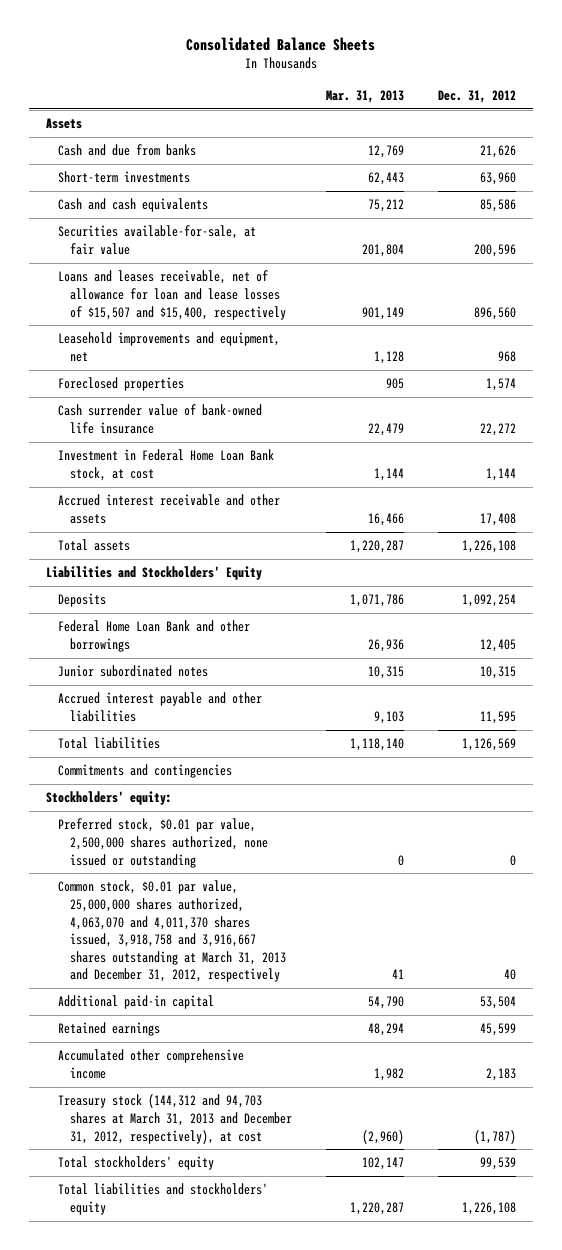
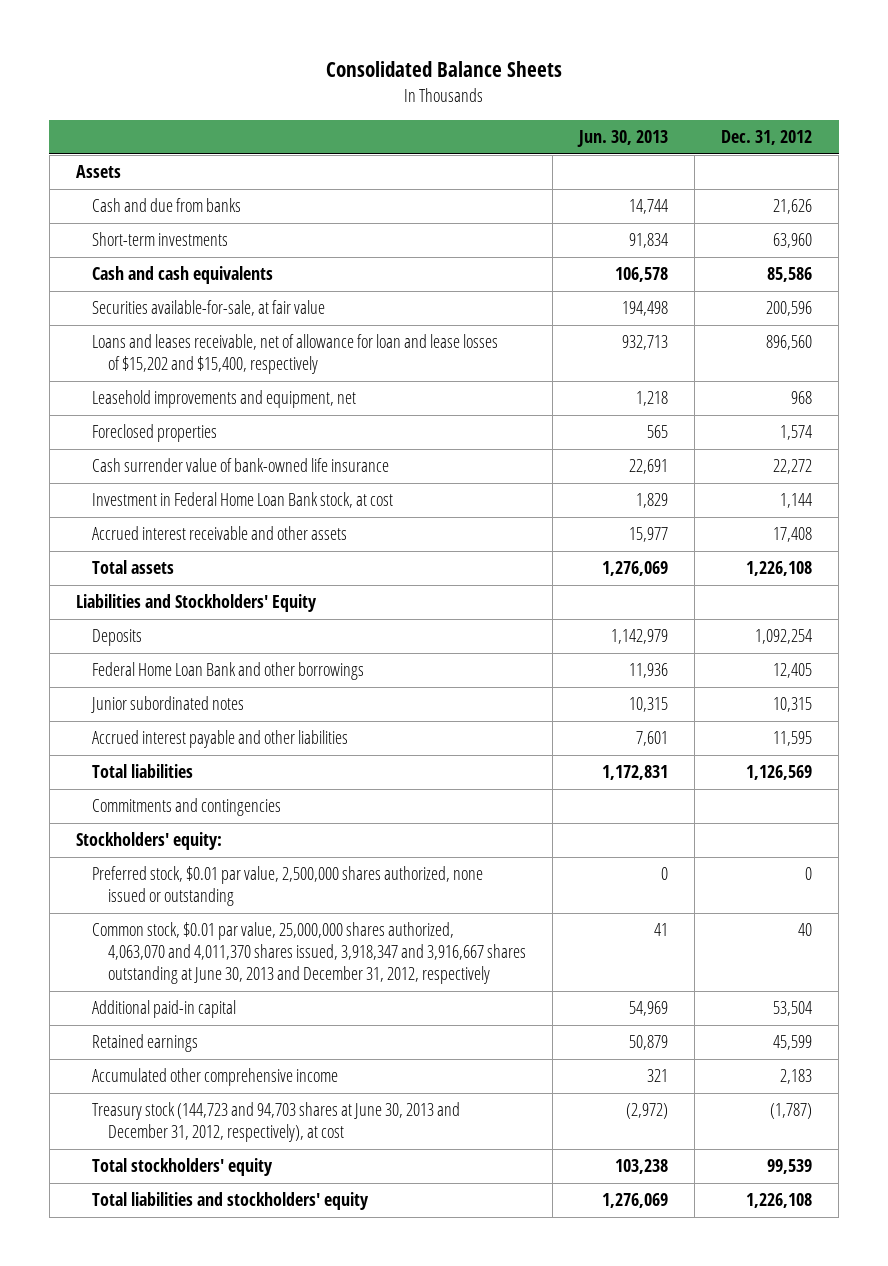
[326,89,405,103] Mar. 31, 2013 -> none
none -> [576,130,668,148] Jun. 30, 2013
[57,270,287,320] Loans and leases receivable, net of allowance for loan and lease losses of $15,507 and $15,400, respectively -> [91,334,498,375] Loans and leases receivable, net of allowance for loan and lease losses of $15,202 and $15,400, respectively
[57,880,287,983] Common stock, $0.01 par value, 25,000,000 shares authorized, 4,063,070 and 4,011,370 shares issued, 3,918,758 and 3,916,667 shares outstanding at March 31, 2013 and December 31, 2012, respectively -> [91,922,526,985] Common stock, $0.01 par value, 25,000,000 shares authorized, 4,063,070 and 4,011,370 shares issued, 3,918,347 and 3,916,667 shares outstanding at June 30, 2013 and December 31, 2012, respectively
[57,1094,293,1144] Treasury stock (144,312 and 94,703 shares at March 31, 2013 and December 31, 2012, respectively), at cost -> [91,1102,460,1143] Treasury stock (144,723 and 94,703 shares at June 30, 2013 and December 31, 2012, respectively), at cost

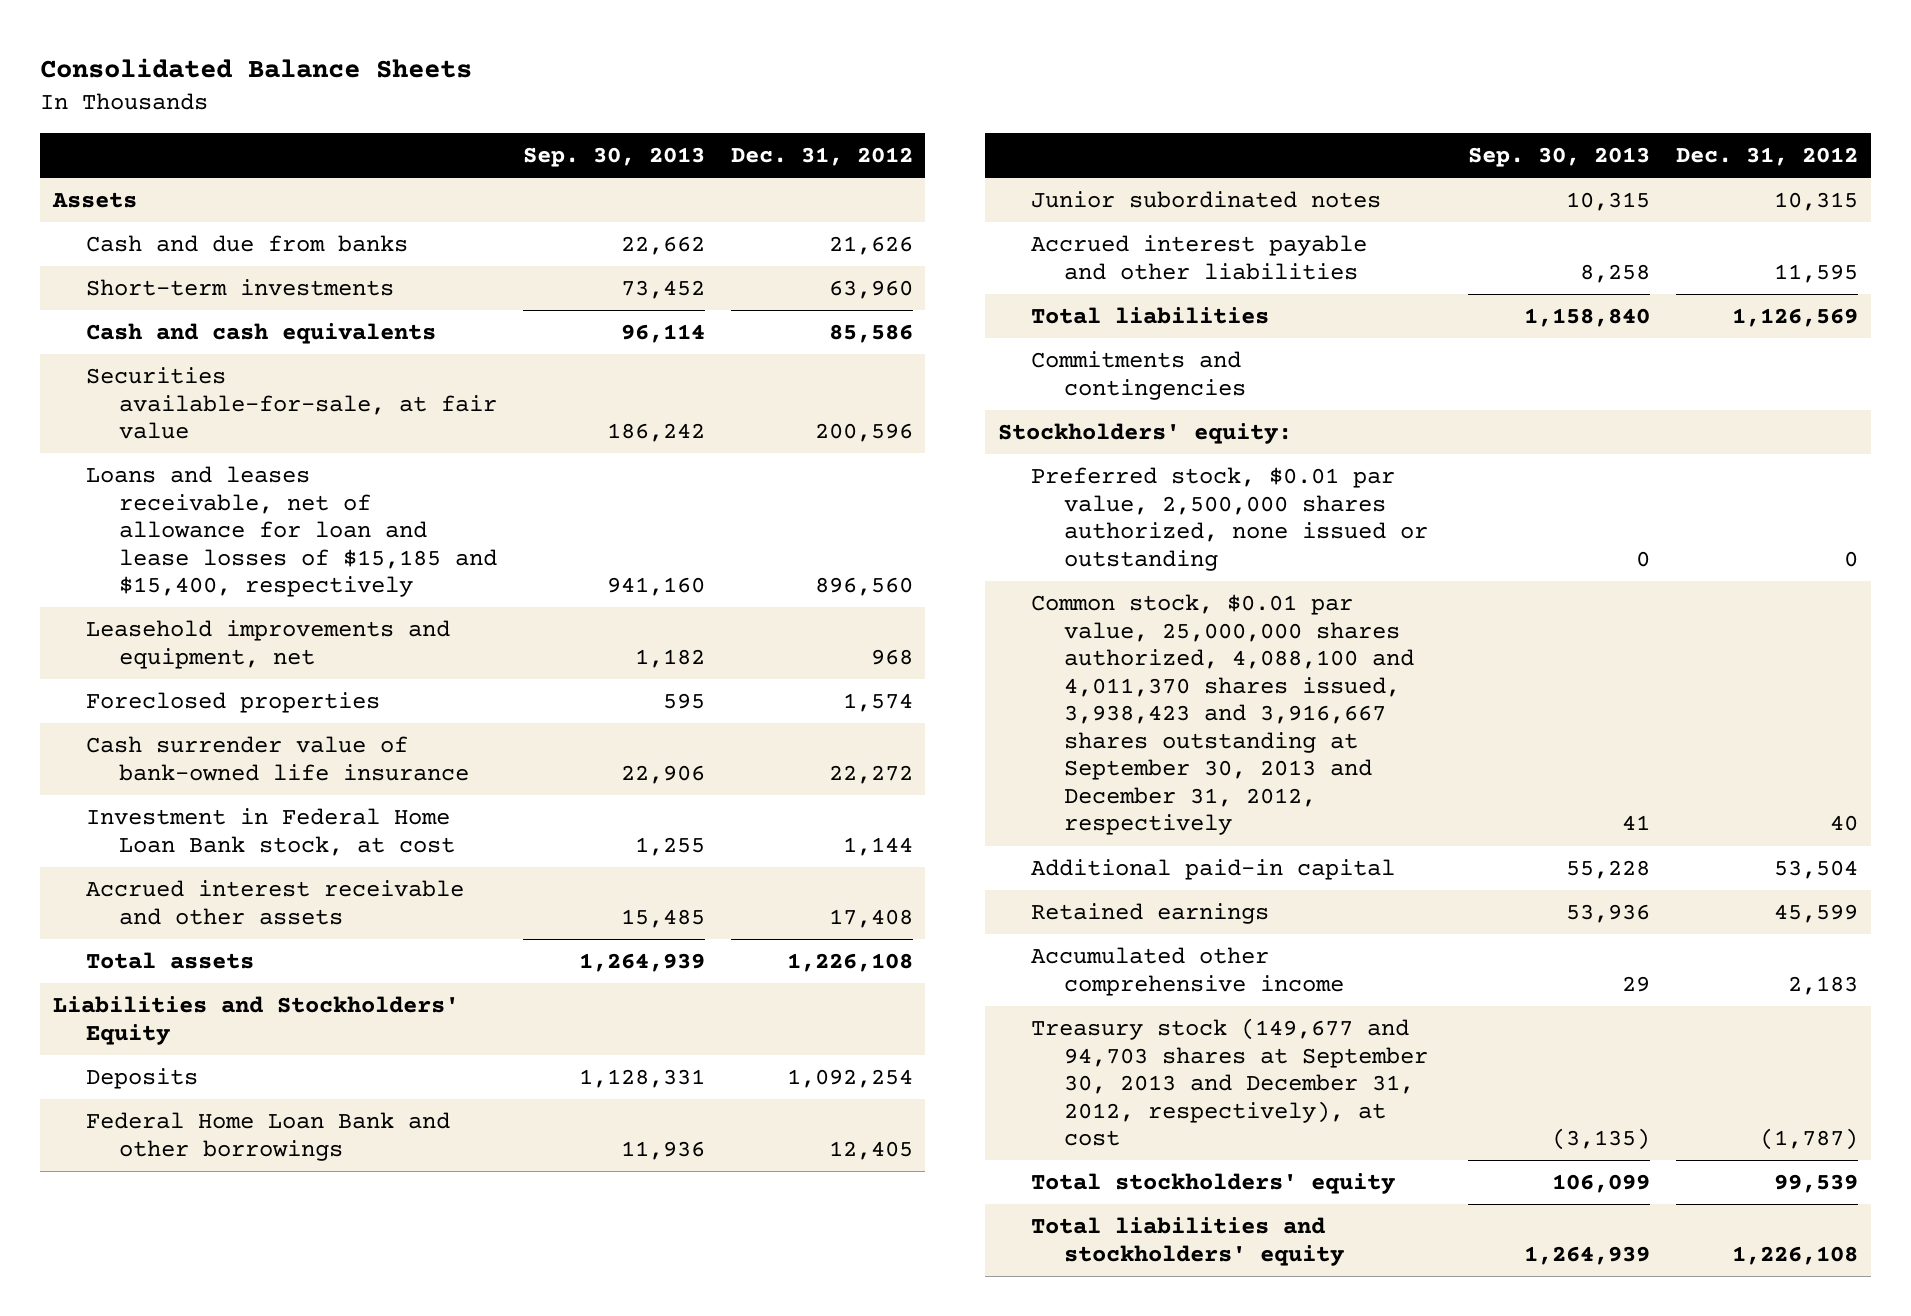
[576,130,668,148] Jun. 30, 2013 -> none
none -> [522,146,705,167] Sep. 30, 2013
[91,334,498,375] Loans and leases receivable, net of allowance for loan and lease losses of $15,202 and $15,400, respectively -> [85,466,497,598] Loans and leases receivable, net of allowance for loan and lease losses of $15,185 and $15,400, respectively
[91,922,526,985] Common stock, $0.01 par value, 25,000,000 shares authorized, 4,063,070 and 4,011,370 shares issued, 3,918,347 and 3,916,667 shares outstanding at June 30, 2013 and December 31, 2012, respectively -> [1031,594,1415,836] Common stock, $0.01 par value, 25,000,000 shares authorized, 4,088,100 and 4,011,370 shares issued, 3,938,423 and 3,916,667 shares outstanding at September 30, 2013 and December 31, 2012, respectively
[91,1102,460,1143] Treasury stock (144,723 and 94,703 shares at June 30, 2013 and December 31, 2012, respectively), at cost -> [1031,1018,1429,1147] Treasury stock (149,677 and 94,703 shares at September 30, 2013 and December 31, 2012, respectively), at cost

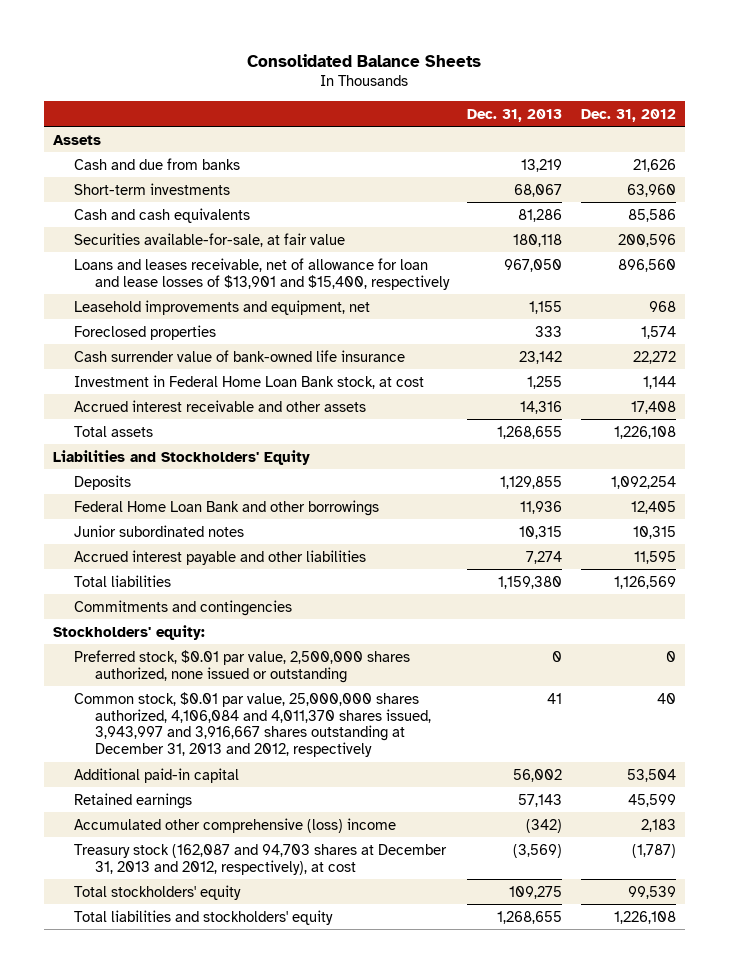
[522,146,705,167] Sep. 30, 2013 -> none
none -> [467,108,563,122] Dec. 31, 2013
[85,466,497,598] Loans and leases receivable, net of allowance for loan and lease losses of $15,185 and $15,400, respectively -> [74,257,451,290] Loans and leases receivable, net of allowance for loan and lease losses of $13,901 and $15,400, respectively
[1031,594,1415,836] Common stock, $0.01 par value, 25,000,000 shares authorized, 4,088,100 and 4,011,370 shares issued, 3,938,423 and 3,916,667 shares outstanding at September 30, 2013 and December 31, 2012, respectively -> [74,691,432,758] Common stock, $0.01 par value, 25,000,000 shares authorized, 4,106,084 and 4,011,370 shares issued, 3,943,997 and 3,916,667 shares outstanding at December 31, 2013 and 2012, respectively
[1031,947,1345,996] Accumulated other comprehensive income -> [74,817,397,833] Accumulated other comprehensive (loss) income
[1031,1018,1429,1147] Treasury stock (149,677 and 94,703 shares at September 30, 2013 and December 31, 2012, respectively), at cost -> [74,843,448,875] Treasury stock (162,087 and 94,703 shares at December 31, 2013 and 2012, respectively), at cost

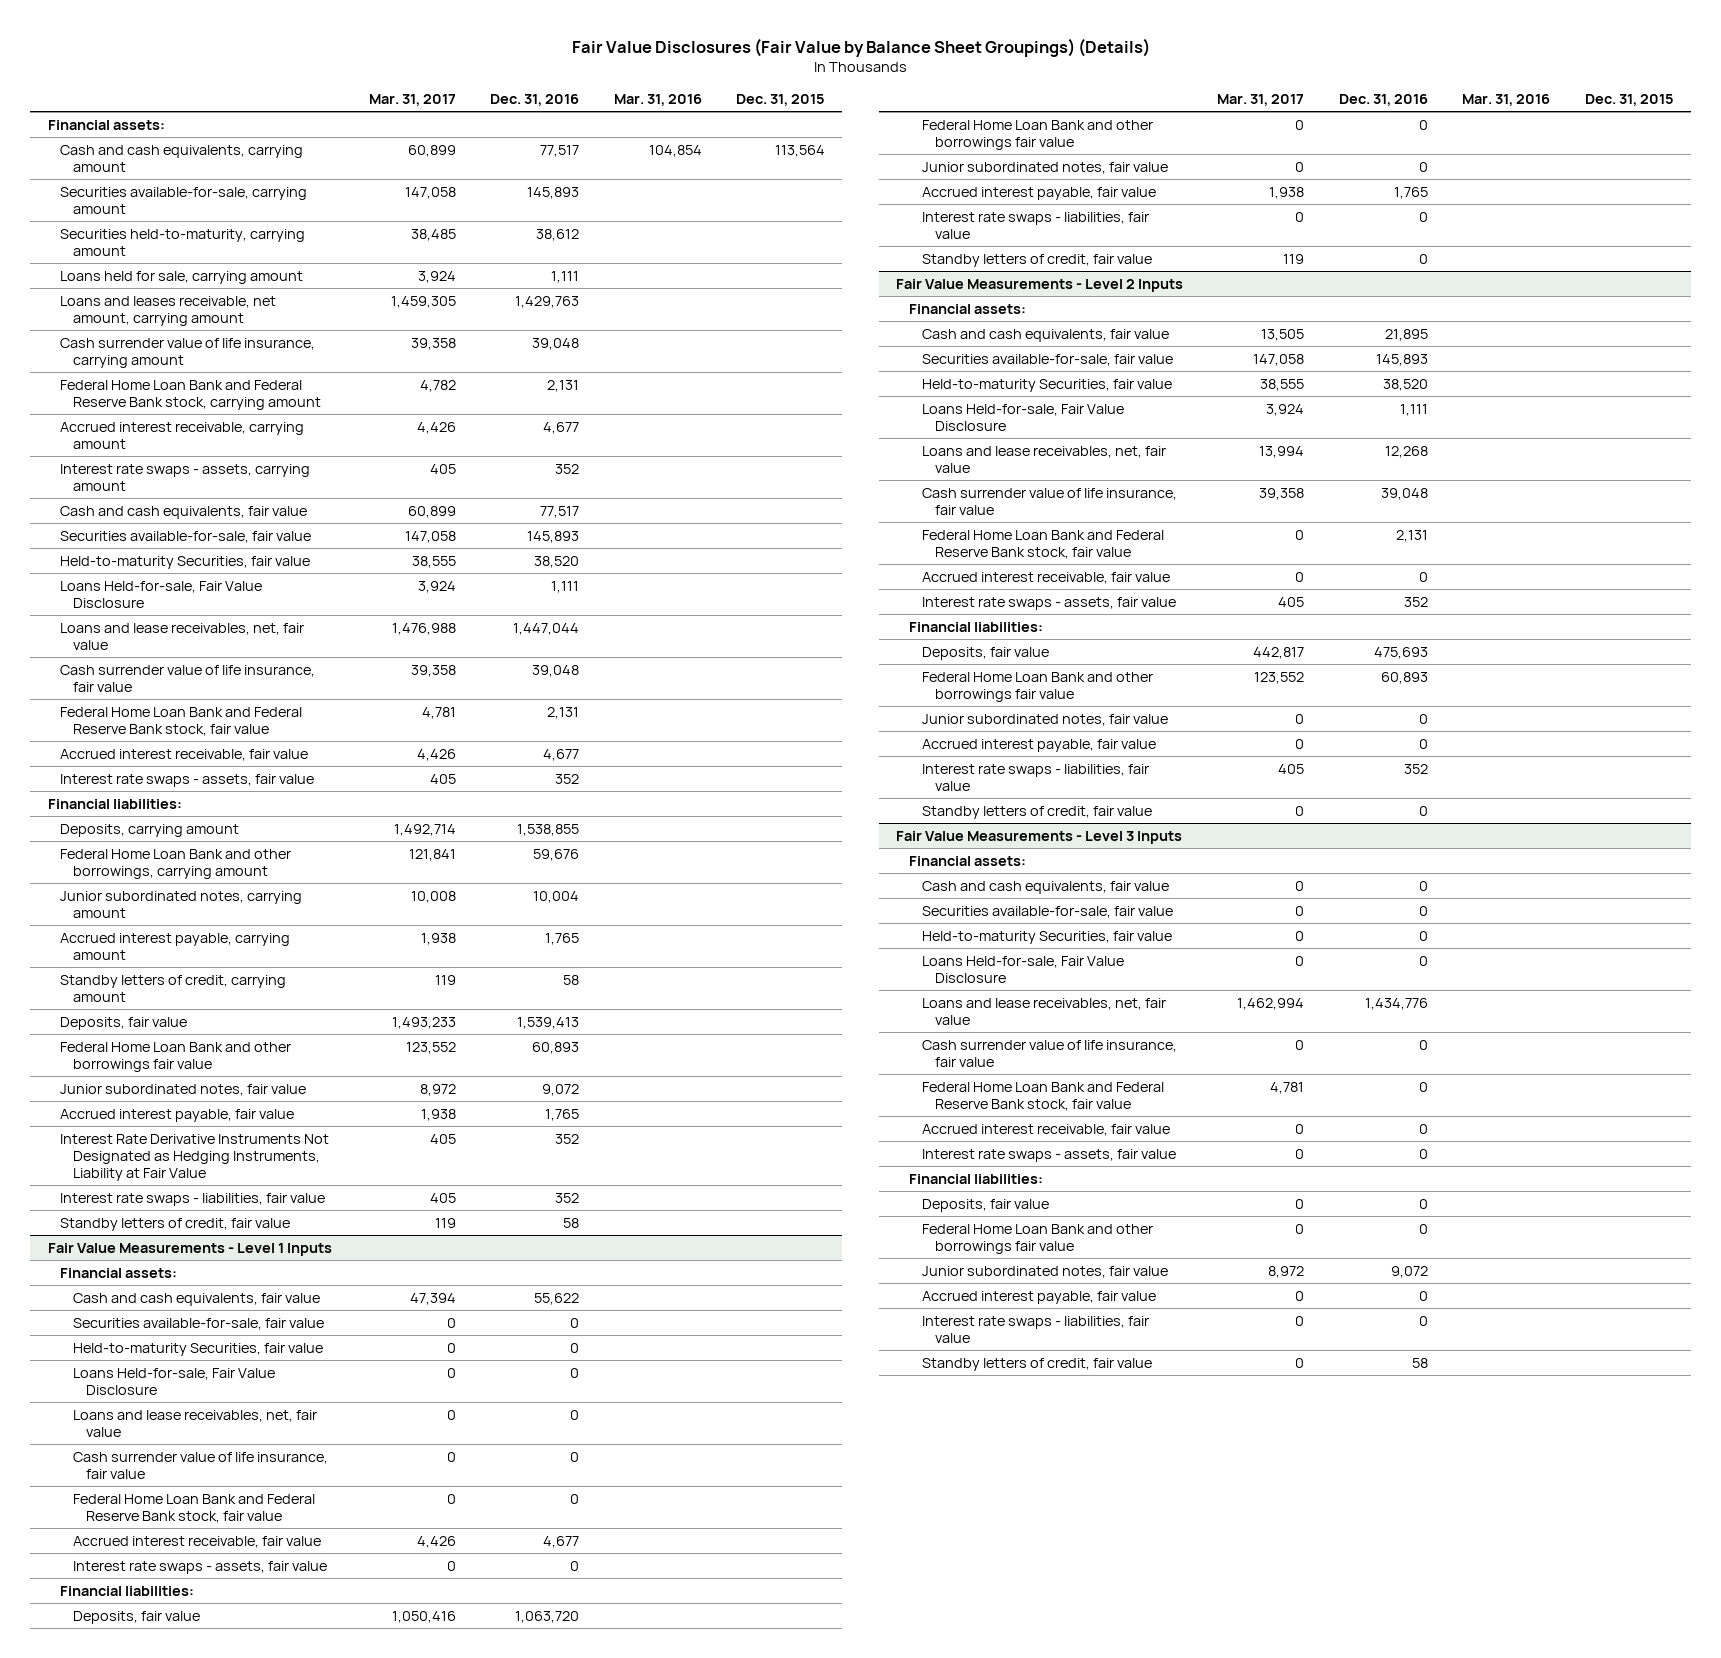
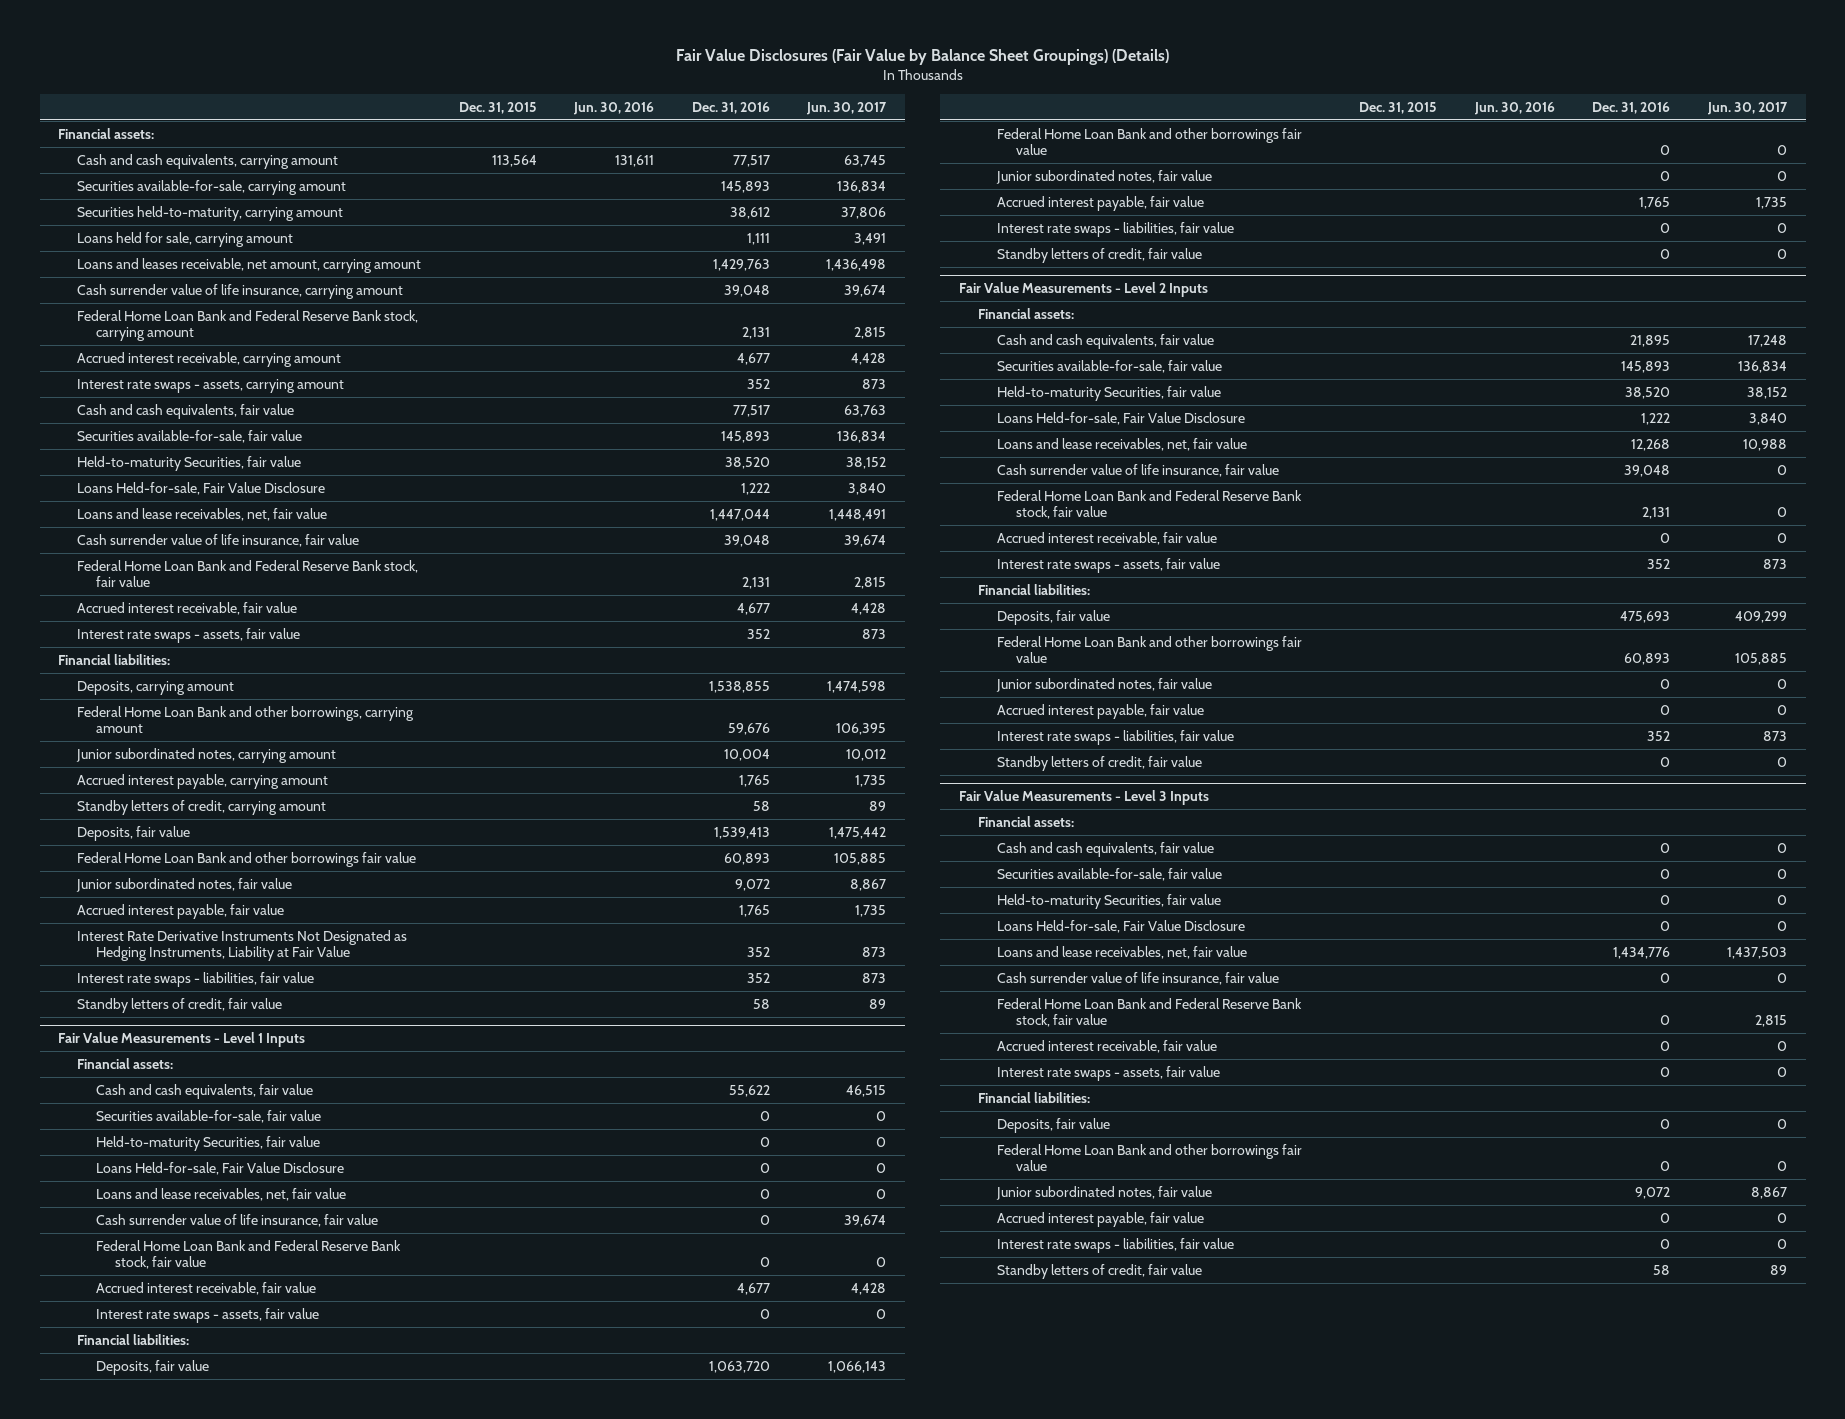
[368,94,456,107] Mar. 31, 2017 -> none
[613,94,702,107] Mar. 31, 2016 -> none
none -> [573,101,655,115] Jun. 30, 2016
none -> [806,101,888,115] Jun. 30, 2017
[551,580,580,593] 1,111 -> [740,482,770,495] 1,222
[1399,403,1428,416] 1,111 -> [1641,412,1671,425] 1,222

